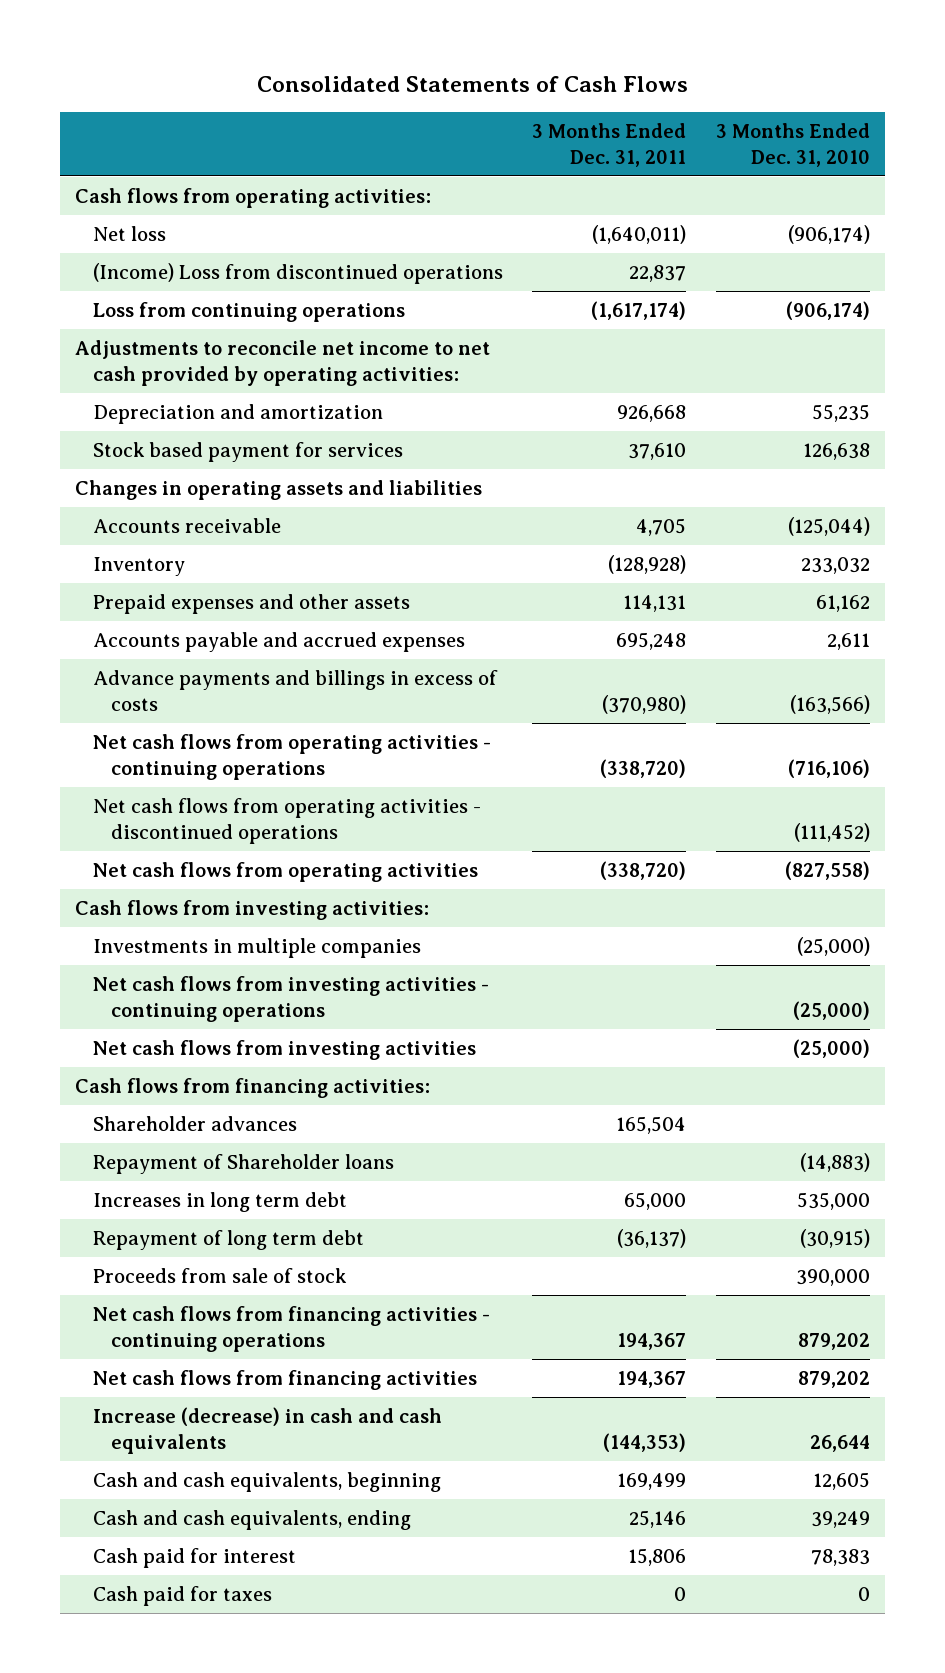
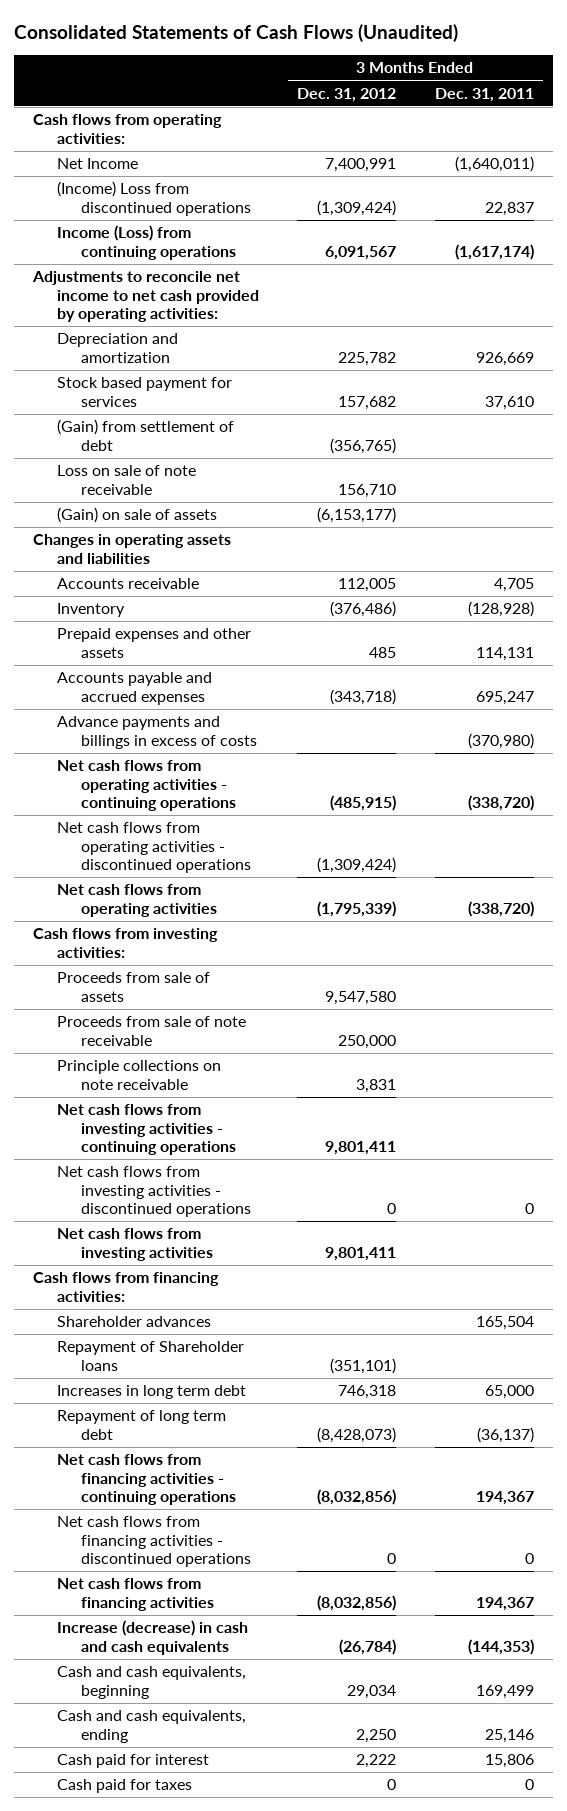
[256,75,688,92] Consolidated Statements of Cash Flows -> [14,23,459,42] Consolidated Statements of Cash Flows (Unaudited)
[715,122,870,167] 3 Months Ended Dec. 31, 2010 -> none
none -> [297,87,397,102] Dec. 31, 2012
[92,225,166,241] Net loss -> [57,158,139,170] Net Income
[92,301,405,322] Loss from continuing operations -> [57,225,236,260] Income (Loss) from continuing operations
[617,404,687,422] 926,668 -> [475,351,534,366] 926,669
none -> [57,419,235,451] (Gain) from settlement of debt
none -> [57,465,197,495] Loss on sale of note receivable
none -> [57,507,218,524] (Gain) on sale of assets
[616,631,687,650] 695,248 -> [475,690,534,705] 695,247
[92,937,421,958] Investments in multiple companies -> none
none -> [57,972,211,1002] Proceeds from sale of assets
none -> [57,1016,247,1046] Proceeds from sale of note receivable
none -> [57,1060,222,1090] Principle collections on note receivable
none -> [57,1166,251,1218] Net cash flows from investing activities - discontinued operations
[92,1267,347,1283] Proceeds from sale of stock -> none
none -> [57,1516,251,1568] Net cash flows from financing activities - discontinued operations

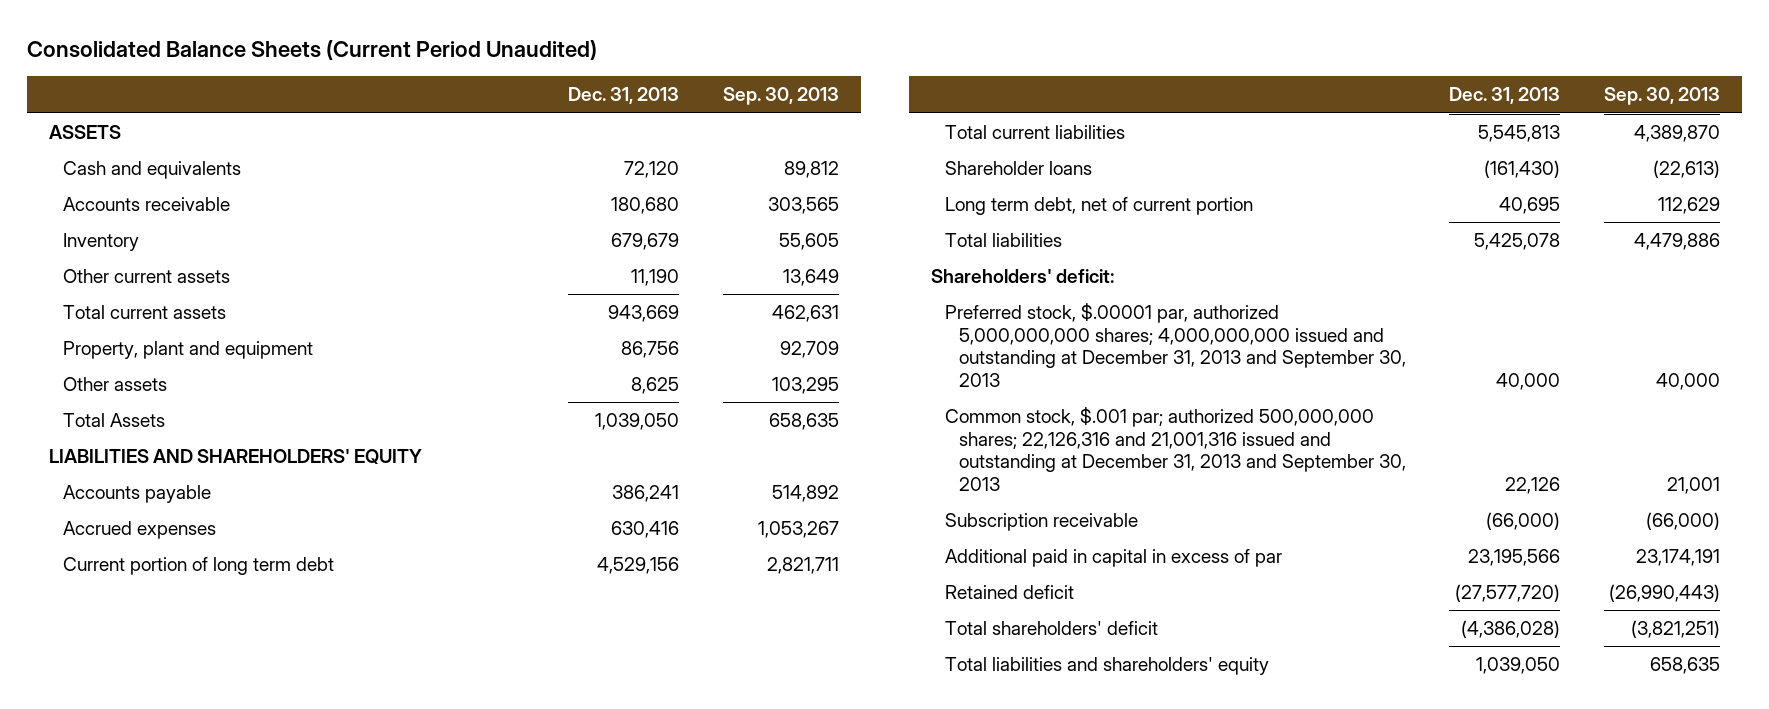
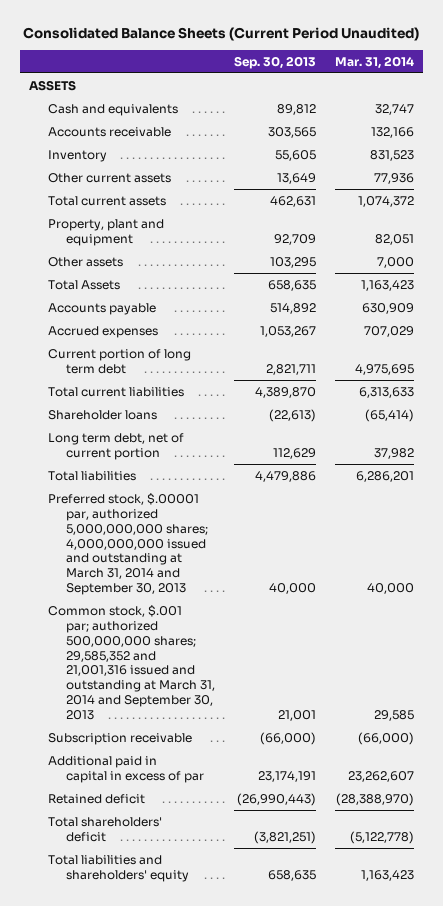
[567,87,679,105] Dec. 31, 2013 -> none
none -> [334,55,414,69] Mar. 31, 2014
[49,449,423,465] LIABILITIES AND SHAREHOLDERS' EQUITY -> none
[930,269,1114,284] Shareholders' deficit: -> none
[944,303,1406,387] Preferred stock, $.00001 par, authorized 5,000,000,000 shares; 4,000,000,000 issued and outstanding at December 31, 2013 and September 30, 2013 -> [47,492,209,596] Preferred stock, $.00001 par, authorized 5,000,000,000 shares; 4,000,000,000 issued and outstanding at March 31, 2014 and September 30, 2013
[944,407,1406,491] Common stock, $.001 par; authorized 500,000,000 shares; 22,126,316 and 21,001,316 issued and outstanding at December 31, 2013 and September 30, 2013 -> [47,604,216,721] Common stock, $.001 par; authorized 500,000,000 shares; 29,585,352 and 21,001,316 issued and outstanding at March 31, 2014 and September 30, 2013

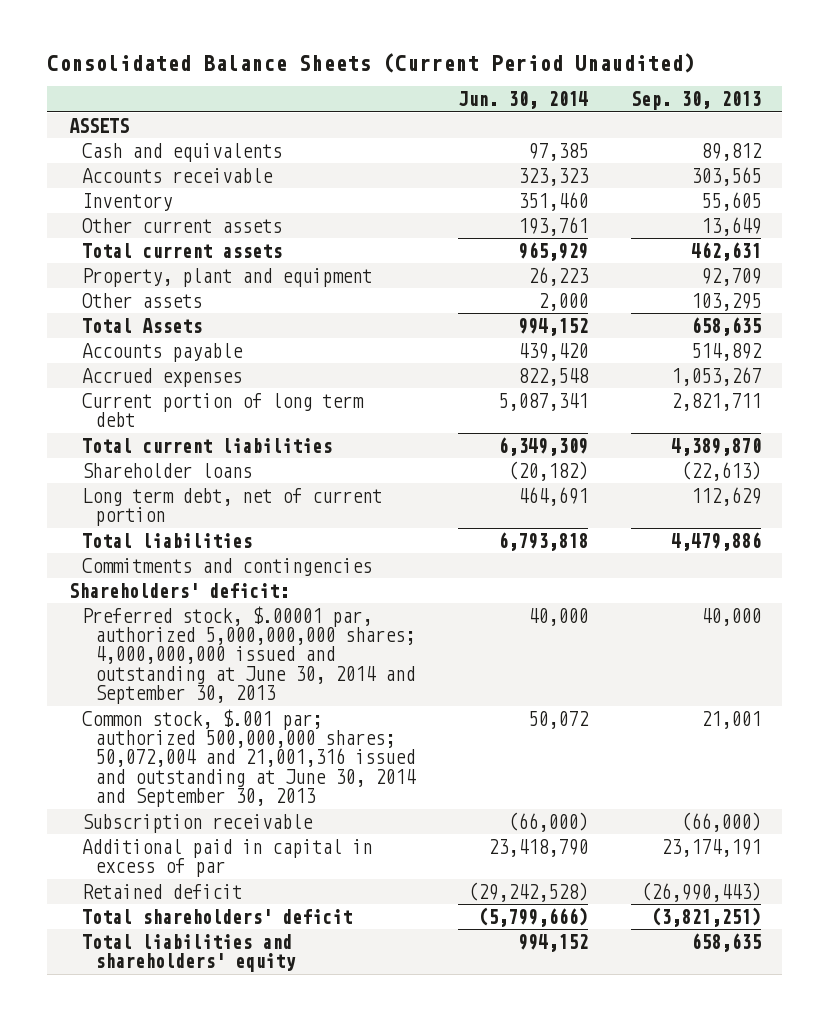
[334,55,414,69] Mar. 31, 2014 -> none
none -> [457,91,588,110] Jun. 30, 2014
none -> [81,557,372,576] Commitments and contingencies
none -> [68,582,289,598] Shareholders' deficit:
[47,492,209,596] Preferred stock, $.00001 par, authorized 5,000,000,000 shares; 4,000,000,000 issued and outstanding at March 31, 2014 and September 30, 2013 -> [81,605,415,705] Preferred stock, $.00001 par, authorized 5,000,000,000 shares; 4,000,000,000 issued and outstanding at June 30, 2014 and September 30, 2013
[47,604,216,721] Common stock, $.001 par; authorized 500,000,000 shares; 29,585,352 and 21,001,316 issued and outstanding at March 31, 2014 and September 30, 2013 -> [81,708,416,808] Common stock, $.001 par; authorized 500,000,000 shares; 50,072,004 and 21,001,316 issued and outstanding at June 30, 2014 and September 30, 2013

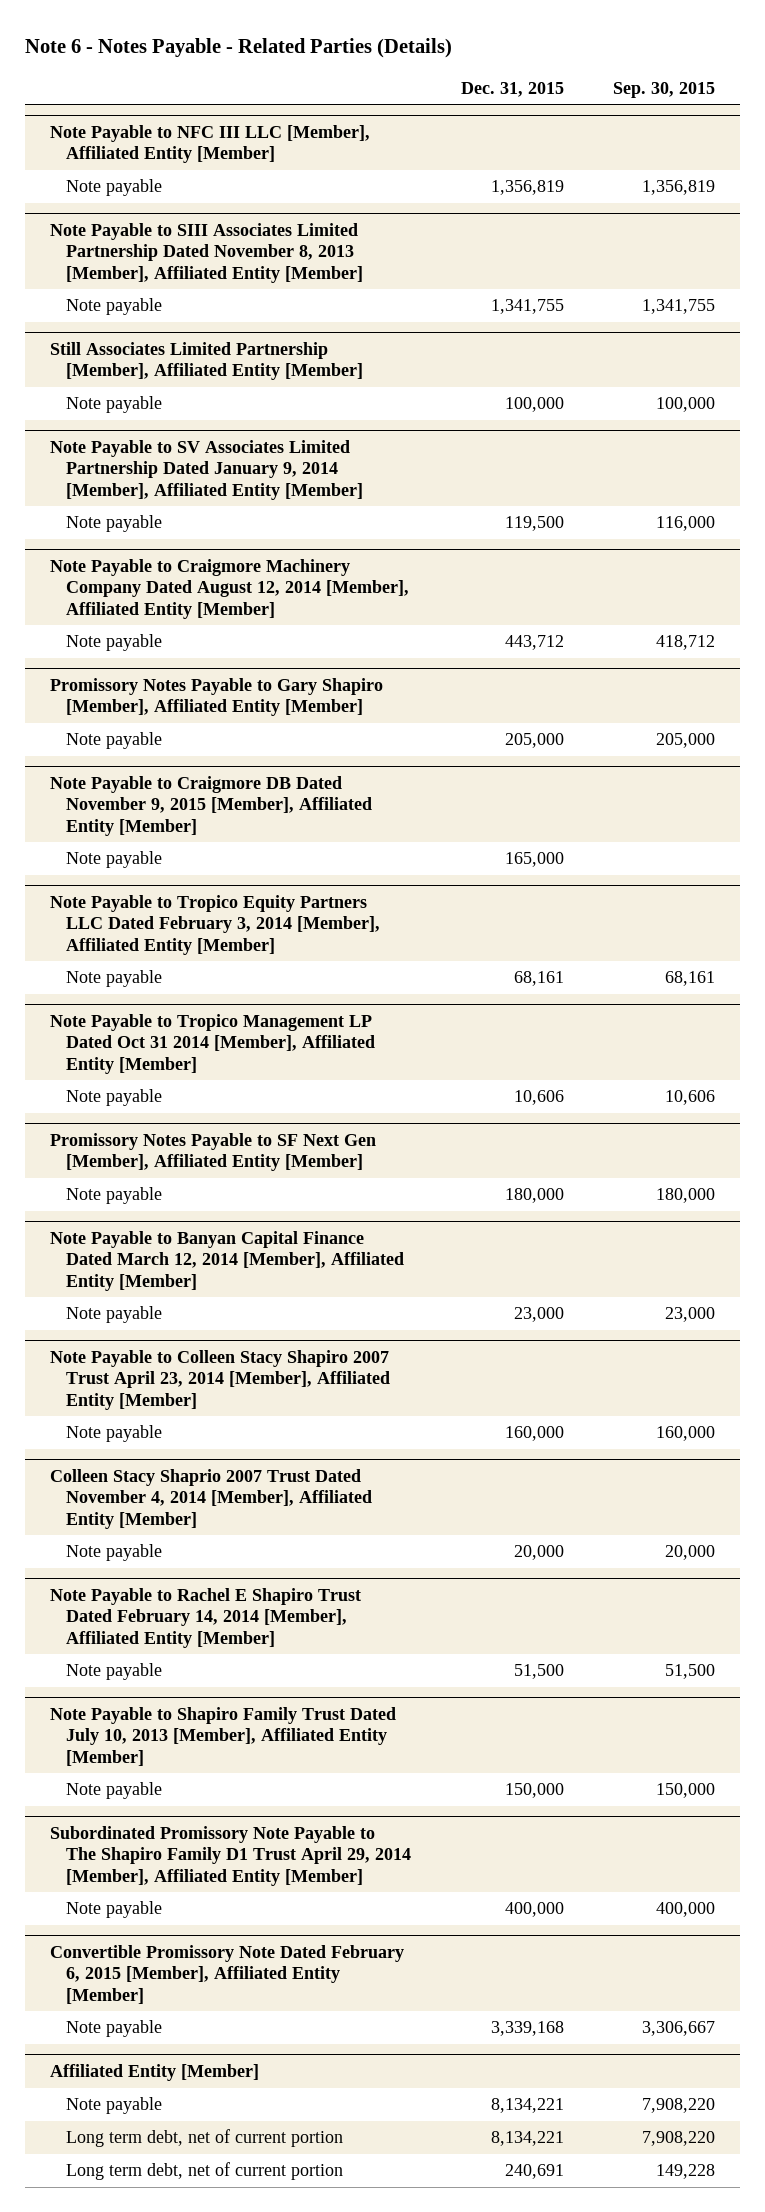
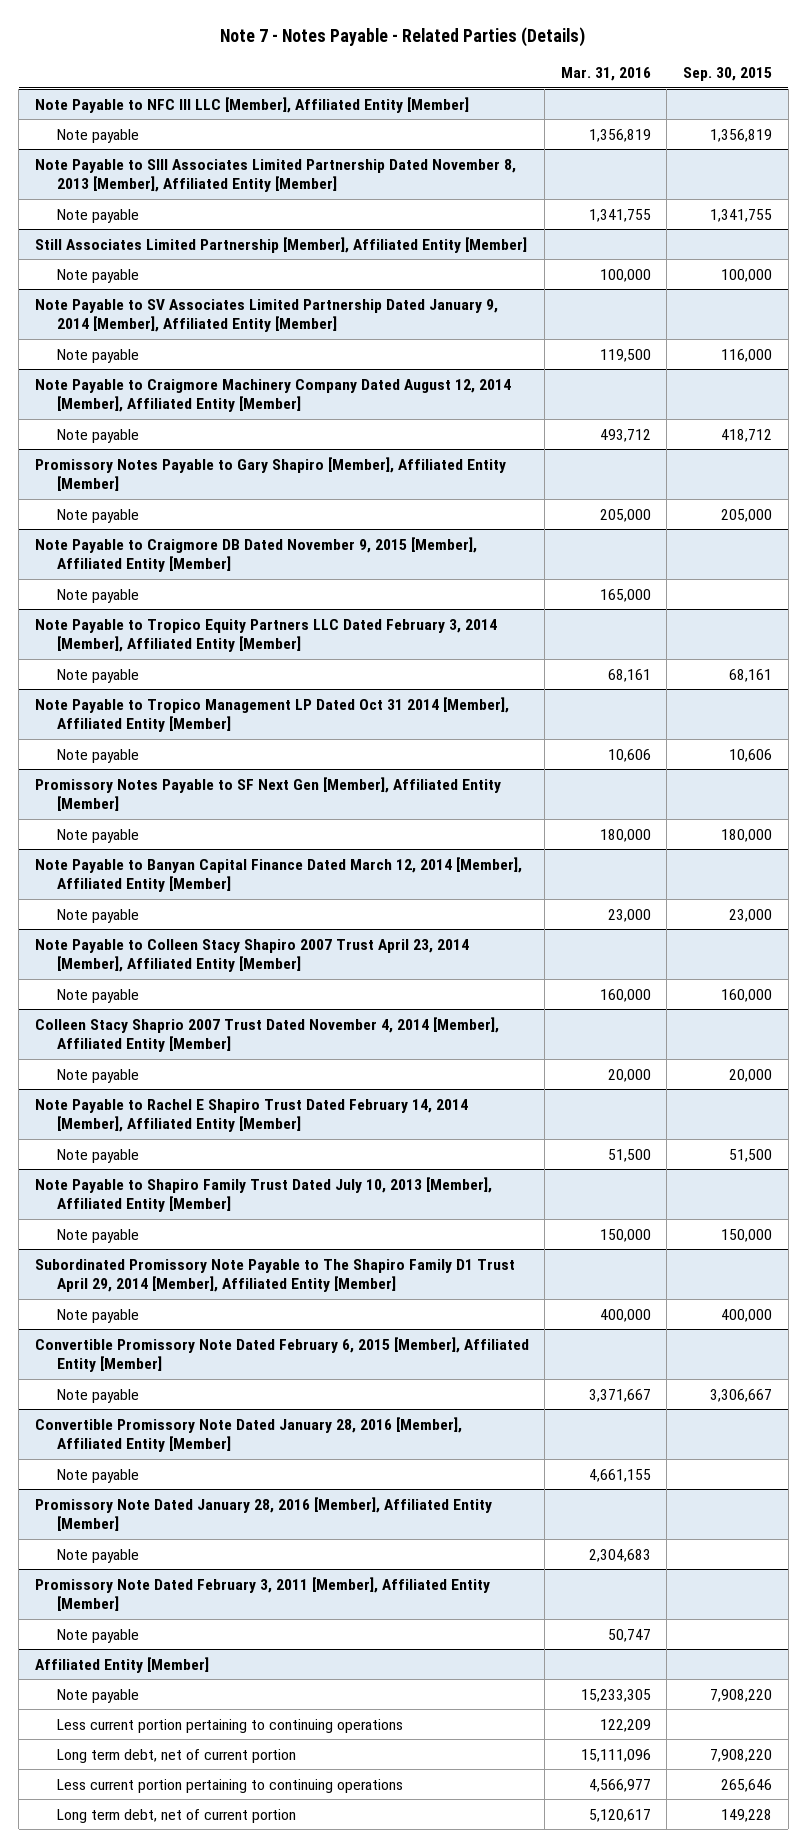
[25,38,453,59] Note 6 - Notes Payable - Related Parties (Details) -> [220,27,586,48] Note 7 - Notes Payable - Related Parties (Details)
[460,81,564,97] Dec. 31, 2015 -> none
none -> [560,67,651,82] Mar. 31, 2016
none -> [34,1416,462,1453] Convertible Promissory Note Dated January 28, 2016 [Member], Affiliated Entity [Member]
none -> [57,1468,140,1483] Note payable
none -> [34,1496,492,1532] Promissory Note Dated January 28, 2016 [Member], Affiliated Entity [Member]
none -> [57,1548,140,1563] Note payable
none -> [34,1576,490,1612] Promissory Note Dated February 3, 2011 [Member], Affiliated Entity [Member]
none -> [57,1628,140,1643] Note payable
none -> [57,1718,404,1733] Less current portion pertaining to continuing operations
none -> [57,1778,404,1793] Less current portion pertaining to continuing operations

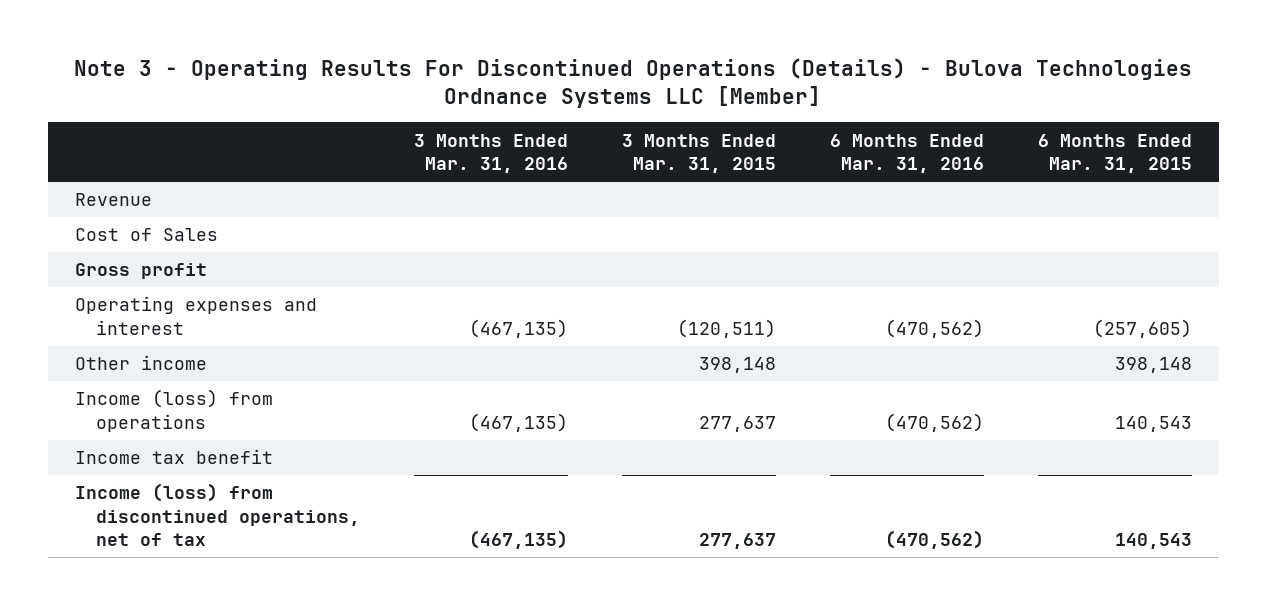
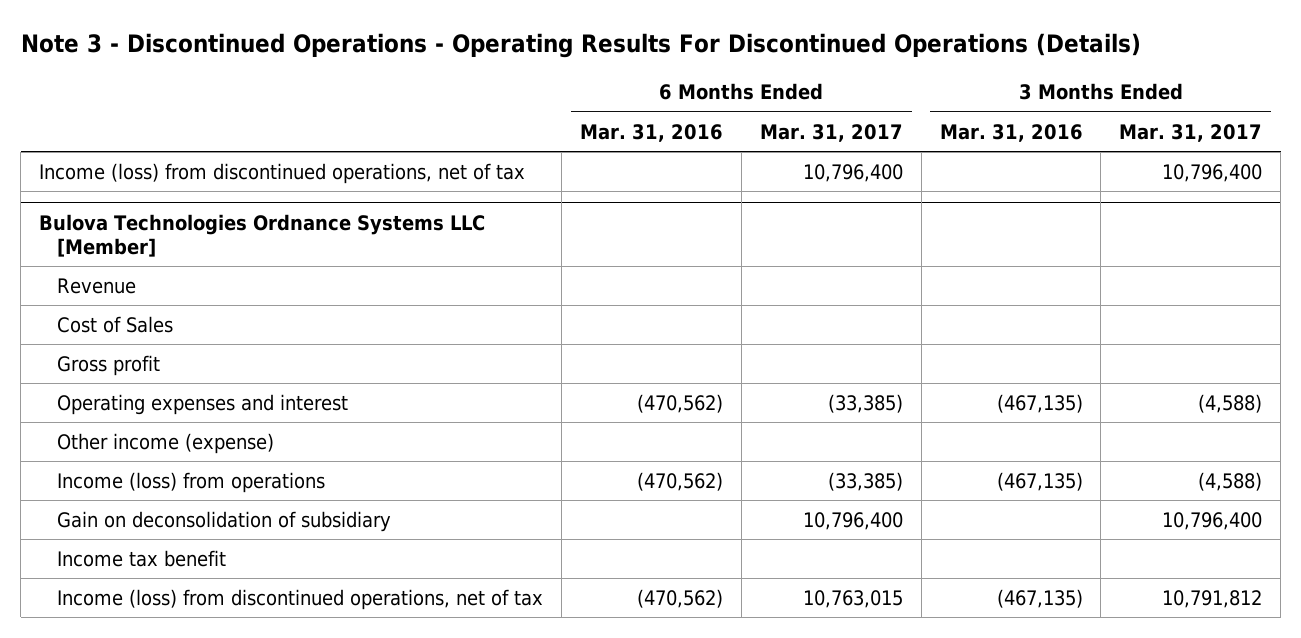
[74,57,1193,109] Note 3 - Operating Results For Discontinued Operations (Details) - Bulova Technologies Ordnance Systems LLC [Member] -> [20,33,1141,59] Note 3 - Discontinued Operations - Operating Results For Discontinued Operations (Details)
[622,133,777,174] 3 Months Ended Mar. 31, 2015 -> none
[1038,133,1193,174] 6 Months Ended Mar. 31, 2015 -> none
none -> [759,123,903,142] Mar. 31, 2017
none -> [1119,123,1263,142] Mar. 31, 2017
none -> [39,163,526,185] Income (loss) from discontinued operations, net of tax
none -> [39,214,486,257] Bulova Technologies Ordnance Systems LLC [Member]
[74,355,207,371] Other income -> [57,433,275,455] Other income (expense)
none -> [57,511,392,533] Gain on deconsolidation of subsidiary

